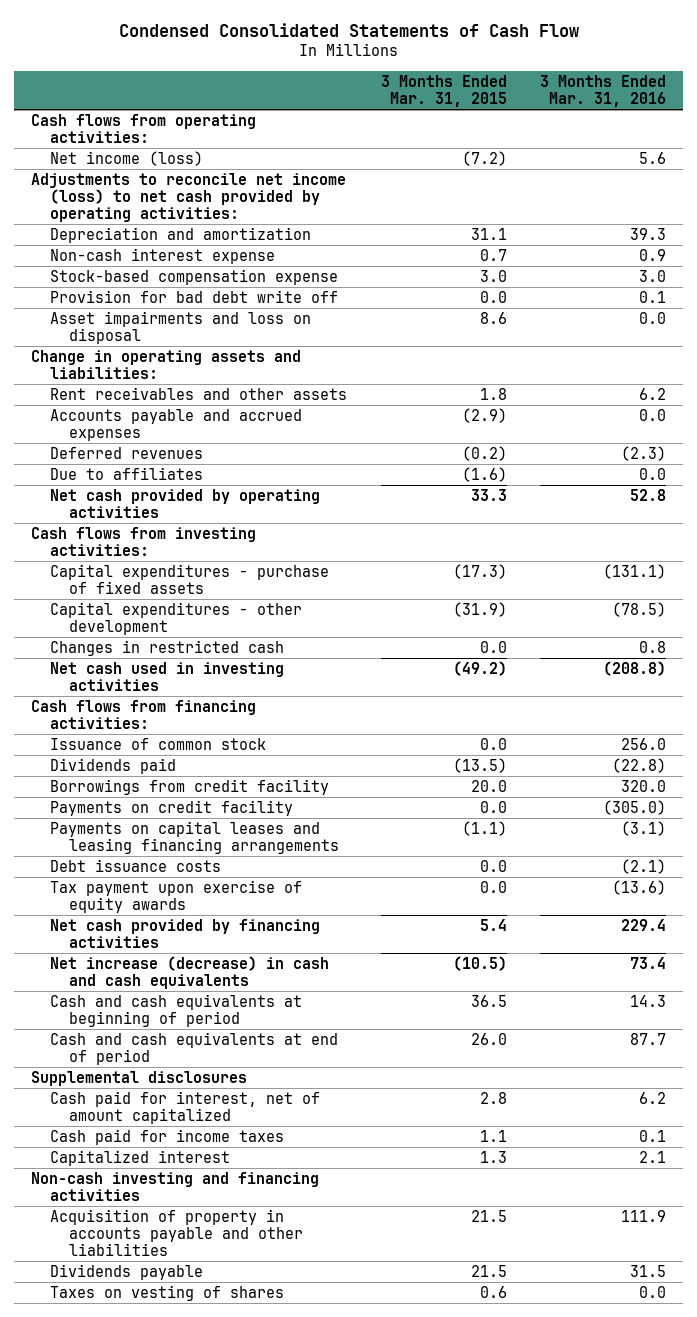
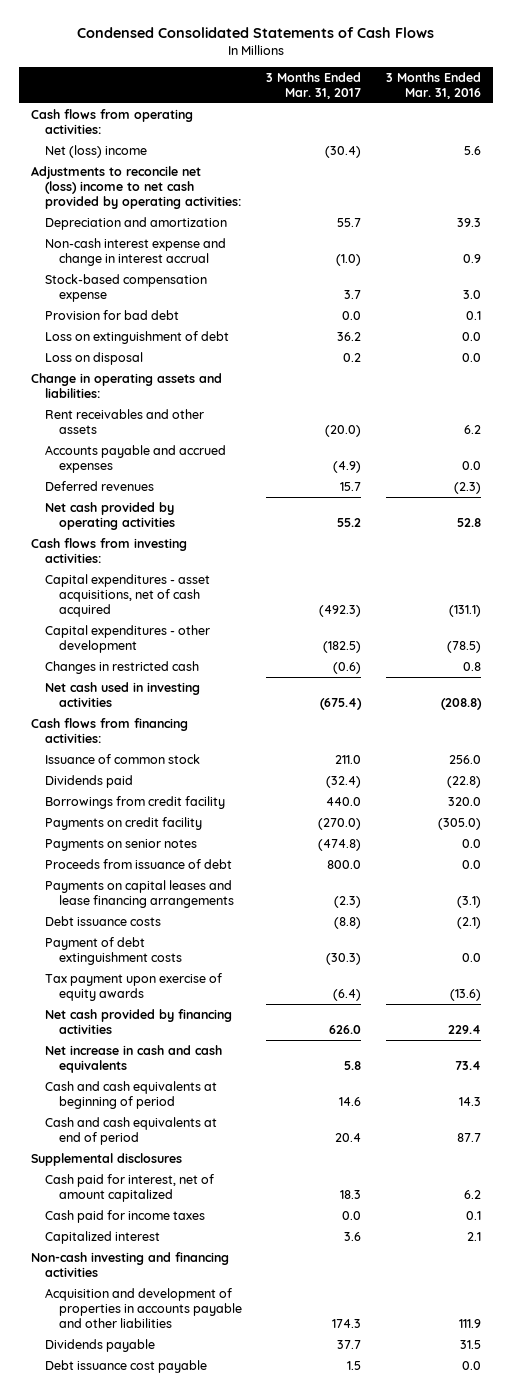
[118,22,579,37] Condensed Consolidated Statements of Cash Flow -> [76,26,434,38] Condensed Consolidated Statements of Cash Flows
[380,75,507,108] 3 Months Ended Mar. 31, 2015 -> none
none -> [266,71,362,99] 3 Months Ended Mar. 31, 2017
[49,150,203,166] Net income (loss) -> [44,144,147,158] Net (loss) income
[30,172,346,222] Adjustments to reconcile net income (loss) to net cash provided by operating activities: -> [30,165,241,209] Adjustments to reconcile net (loss) income to net cash provided by operating activities:
[49,247,275,264] Non-cash interest expense -> [44,237,226,266] Non-cash interest expense and change in interest accrual
[49,289,338,303] Provision for bad debt write off -> [44,309,179,320] Provision for bad debt
none -> [44,330,229,344] Loss on extinguishment of debt
[49,310,311,344] Asset impairments and loss on disposal -> [44,351,143,365] Loss on disposal
[49,466,203,480] Due to affiliates -> none
[49,563,329,594] Capital expenditures - purchase of fixed assets -> [44,573,210,617] Capital expenditures - asset acquisitions, net of cash acquired
none -> [44,838,197,851] Payments on senior notes
none -> [44,858,232,869] Proceeds from issuance of debt
[49,820,339,854] Payments on capital leases and leasing financing arrangements -> [44,879,234,908] Payments on capital leases and lease financing arrangements
none -> [44,936,182,965] Payment of debt extinguishment costs
[49,955,329,989] Net increase (decrease) in cash and cash equivalents -> [44,1044,222,1073] Net increase in cash and cash equivalents
[49,1208,303,1256] Acquisition of property in accounts payable and other liabilities -> [44,1287,242,1328] Acquisition and development of properties in accounts payable and other liabilities
[49,1284,284,1301] Taxes on vesting of shares -> none
none -> [44,1359,207,1373] Debt issuance cost payable

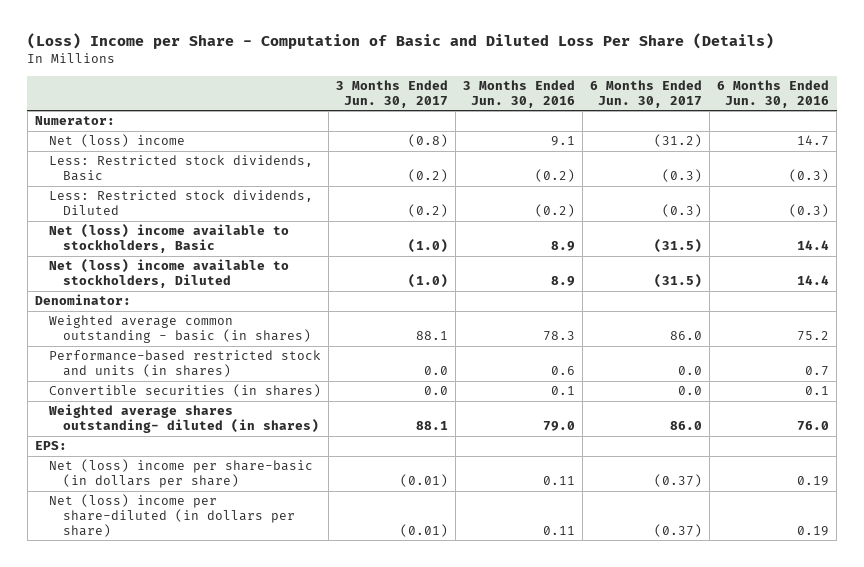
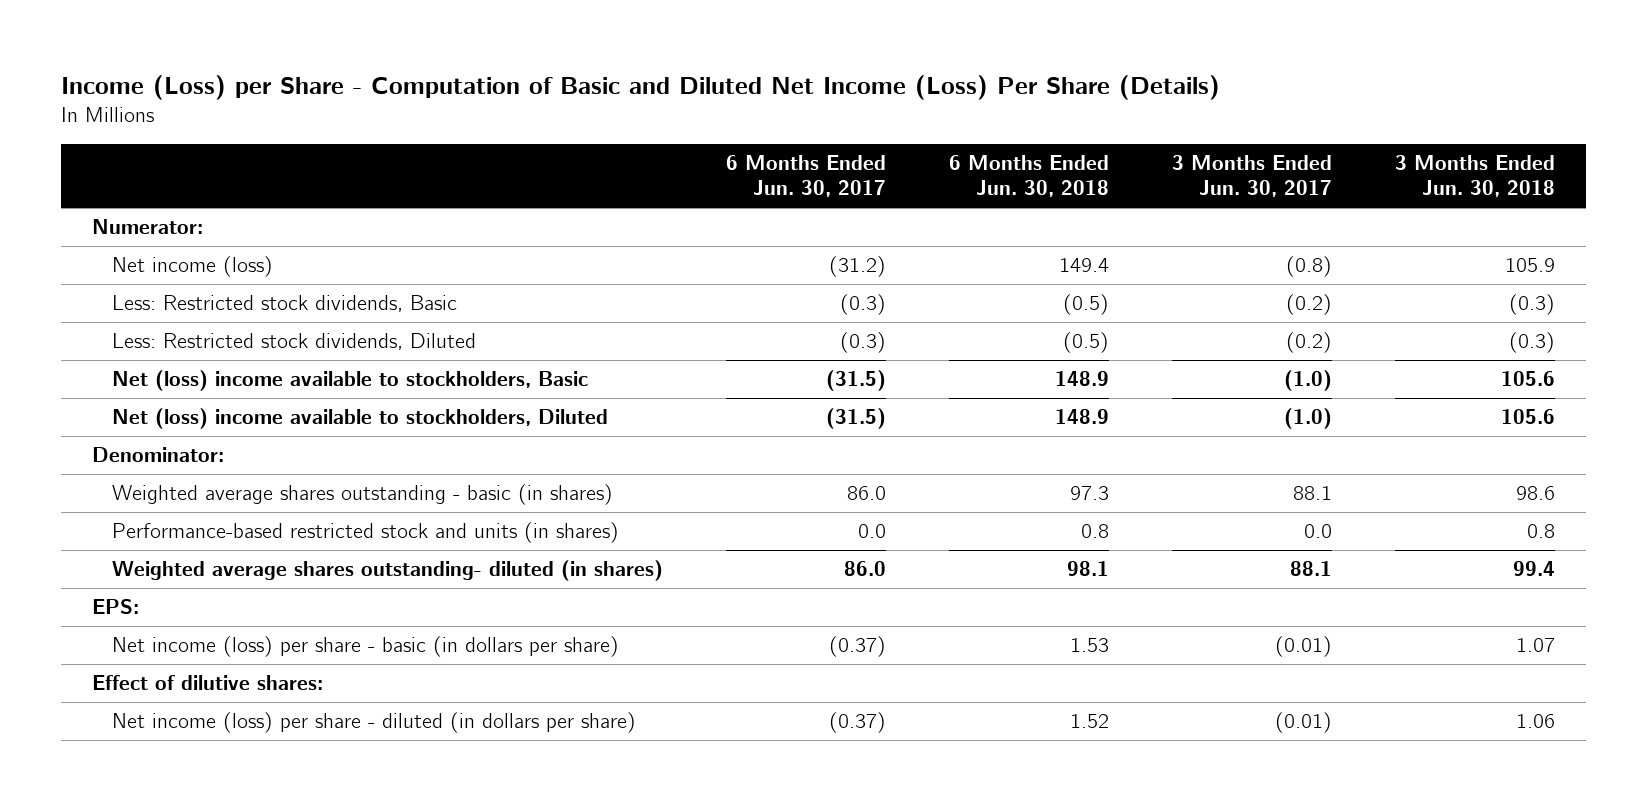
[27,33,775,50] (Loss) Income per Share - Computation of Basic and Diluted Loss Per Share (Details) -> [60,74,1220,100] Income (Loss) per Share - Computation of Basic and Diluted Net Income (Loss) Per Share (Details)
[463,79,576,108] 3 Months Ended Jun. 30, 2016 -> none
[717,79,830,108] 6 Months Ended Jun. 30, 2016 -> none
none -> [948,154,1109,198] 6 Months Ended Jun. 30, 2018
none -> [1394,154,1555,198] 3 Months Ended Jun. 30, 2018
[48,134,185,148] Net (loss) income -> [112,256,274,278] Net income (loss)
[48,315,311,343] Weighted average common outstanding - basic (in shares) -> [112,484,614,506] Weighted average shares outstanding - basic (in shares)
[48,384,321,398] Convertible securities (in shares) -> none
[48,459,313,488] Net (loss) income per share-basic (in dollars per share) -> [112,636,620,658] Net income (loss) per share - basic (in dollars per share)
none -> [92,675,324,691] Effect of dilutive shares:
[48,494,295,537] Net (loss) income per share-diluted (in dollars per share) -> [112,712,637,734] Net income (loss) per share - diluted (in dollars per share)

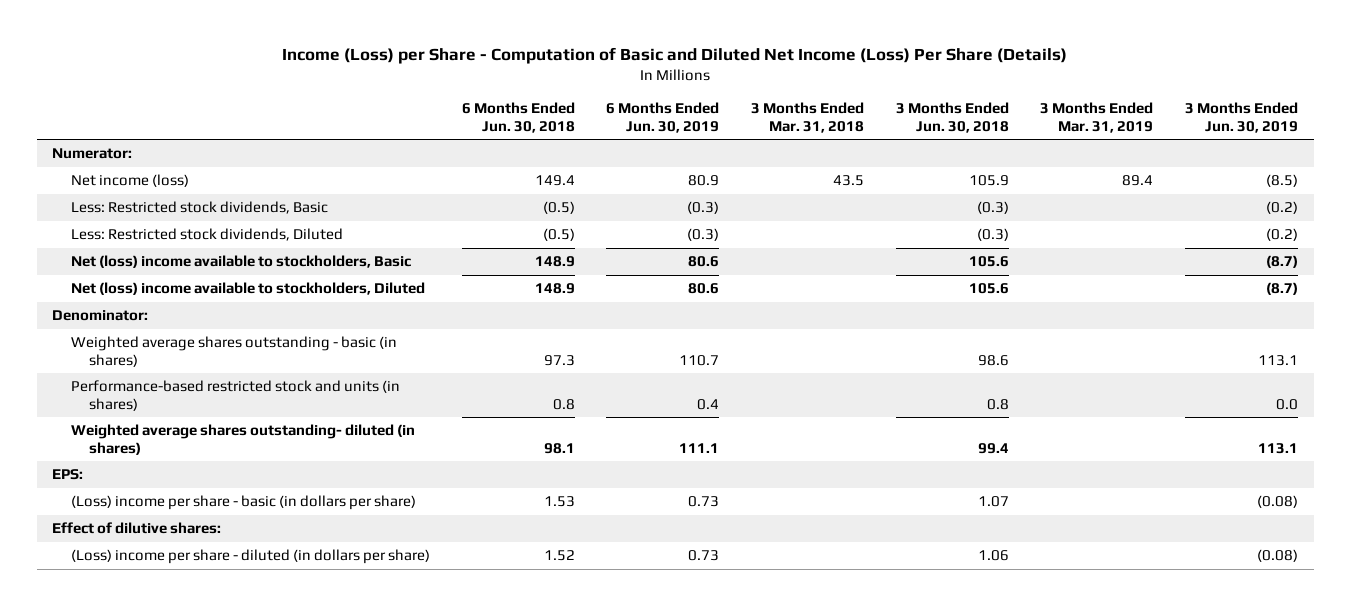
[726,154,887,198] 6 Months Ended Jun. 30, 2017 -> none
[1171,154,1332,198] 3 Months Ended Jun. 30, 2017 -> none
none -> [606,102,720,133] 6 Months Ended Jun. 30, 2019
none -> [750,102,864,133] 3 Months Ended Mar. 31, 2018
none -> [1040,102,1154,133] 3 Months Ended Mar. 31, 2019
none -> [1185,102,1299,133] 3 Months Ended Jun. 30, 2019
[112,636,620,658] Net income (loss) per share - basic (in dollars per share) -> [70,495,416,511] (Loss) income per share - basic (in dollars per share)
[112,712,637,734] Net income (loss) per share - diluted (in dollars per share) -> [70,549,430,565] (Loss) income per share - diluted (in dollars per share)

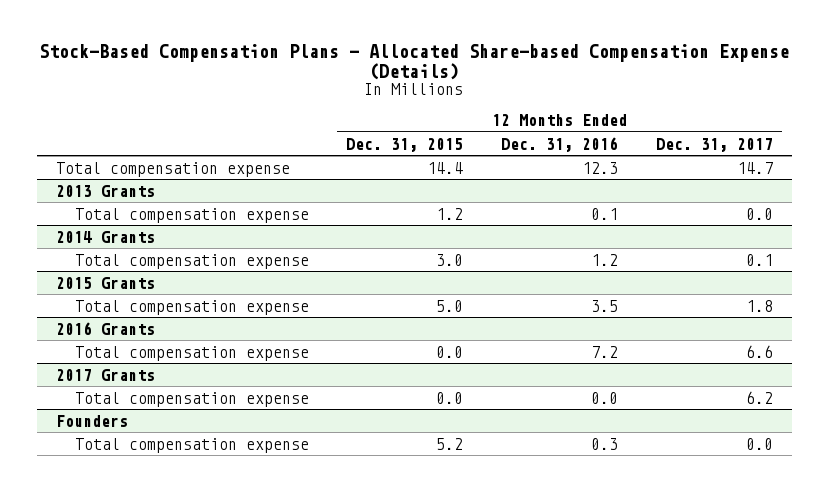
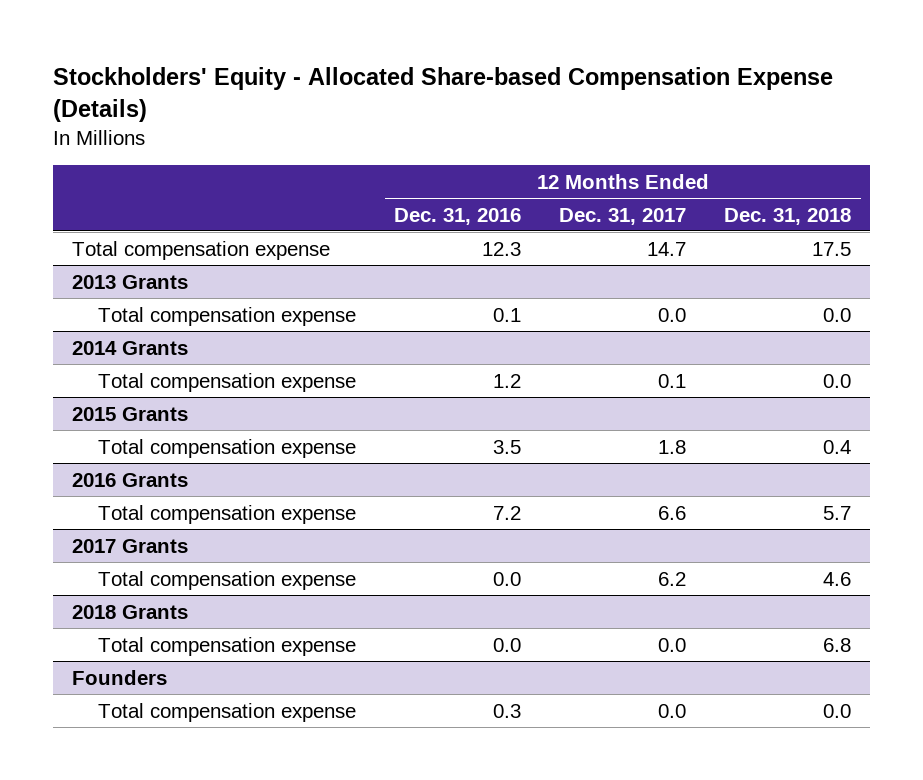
[39,43,790,80] Stock-Based Compensation Plans - Allocated Share-based Compensation Expense (Details) -> [52,66,833,122] Stockholders' Equity - Allocated Share-based Compensation Expense (Details)
[346,137,464,152] Dec. 31, 2015 -> none
none -> [724,207,852,225] Dec. 31, 2018
none -> [71,604,188,619] 2018 Grants
none -> [98,636,357,656] Total compensation expense

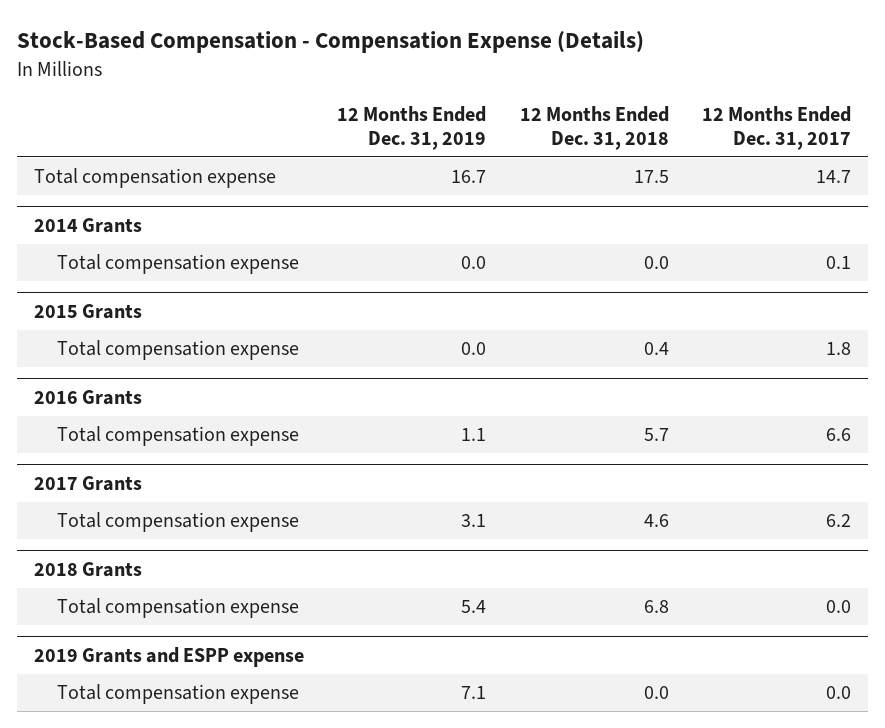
[52,66,833,122] Stockholders' Equity - Allocated Share-based Compensation Expense (Details) -> [17,31,645,54] Stock-Based Compensation - Compensation Expense (Details)
[394,207,522,225] Dec. 31, 2016 -> none
none -> [337,105,487,150] 12 Months Ended Dec. 31, 2019
[71,274,188,289] 2013 Grants -> none
[98,306,357,326] Total compensation expense -> none
[71,669,167,685] Founders -> none
none -> [33,647,304,668] 2019 Grants and ESPP expense

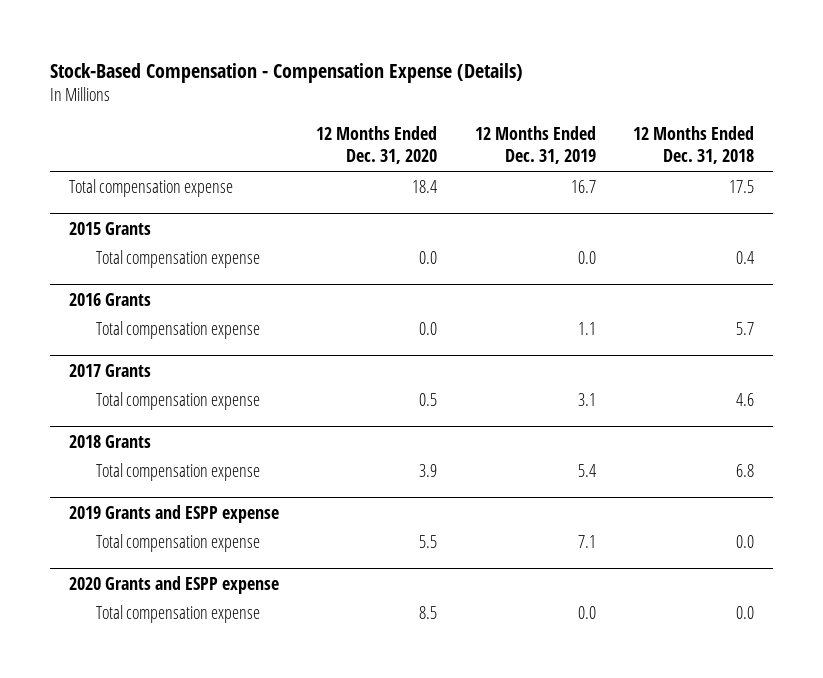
[702,105,852,150] 12 Months Ended Dec. 31, 2017 -> none
none -> [316,125,438,165] 12 Months Ended Dec. 31, 2020
[33,218,142,234] 2014 Grants -> none
[57,254,300,275] Total compensation expense -> none
none -> [68,575,279,594] 2020 Grants and ESPP expense
none -> [95,605,260,624] Total compensation expense

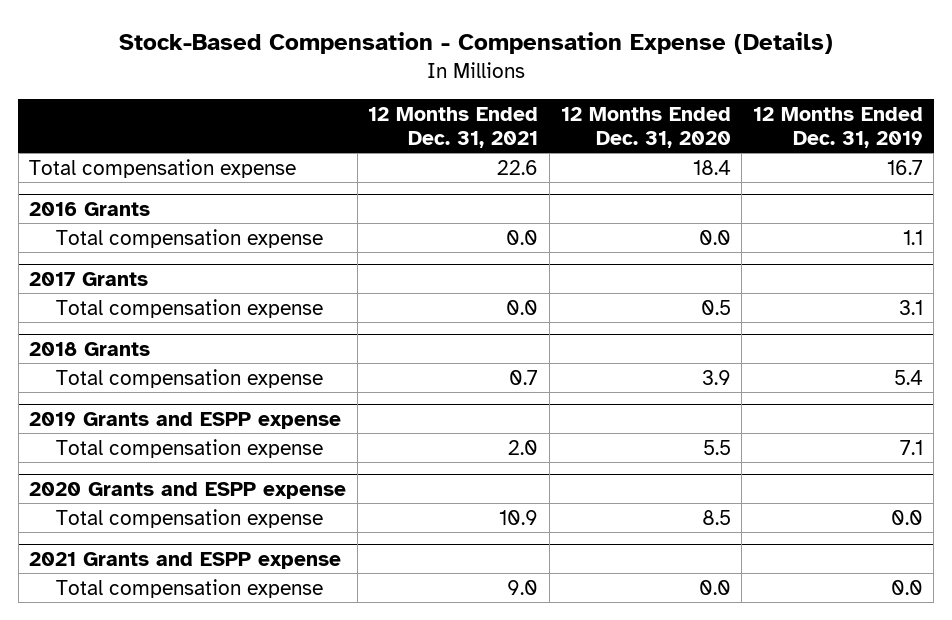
[632,125,754,165] 12 Months Ended Dec. 31, 2018 -> none
none -> [368,106,539,148] 12 Months Ended Dec. 31, 2021
[68,221,151,235] 2015 Grants -> none
[95,250,260,269] Total compensation expense -> none
none -> [29,551,342,569] 2021 Grants and ESPP expense
none -> [56,578,324,598] Total compensation expense

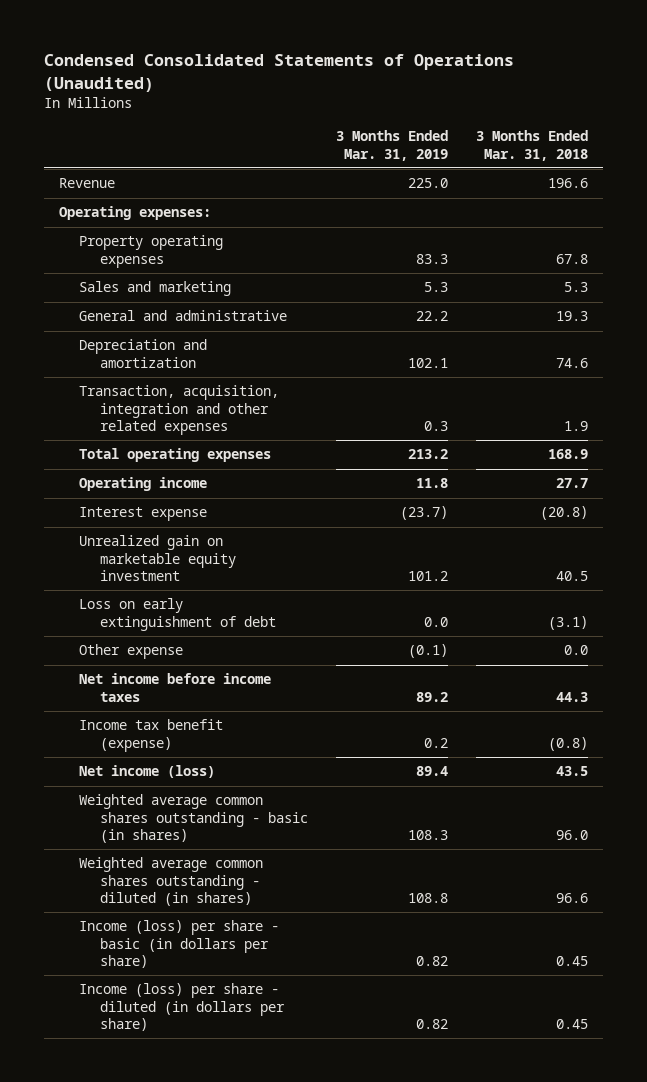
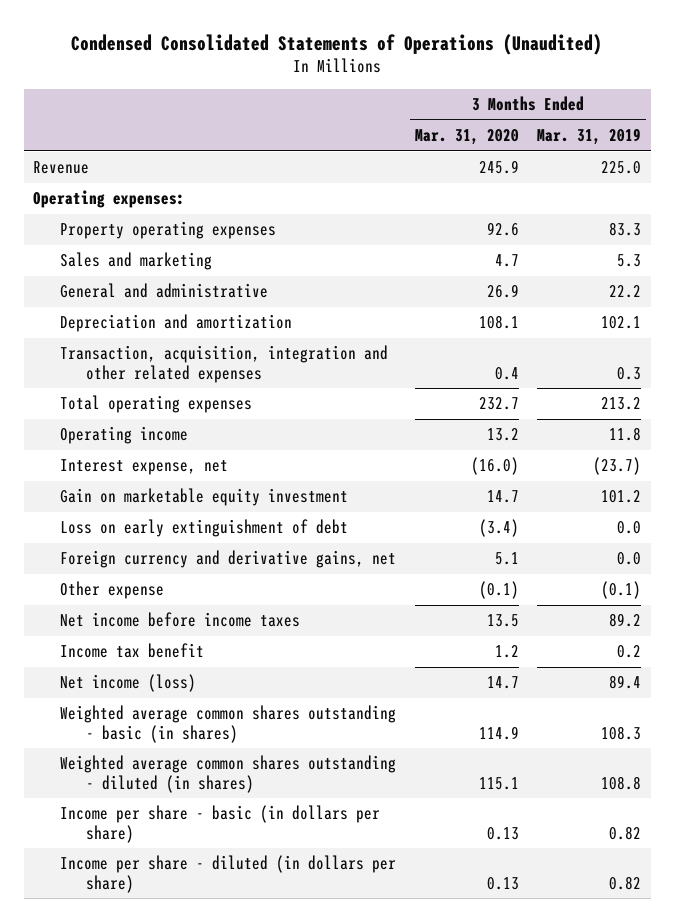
[476,130,589,161] 3 Months Ended Mar. 31, 2018 -> none
none -> [414,129,519,146] Mar. 31, 2020
[79,507,208,522] Interest expense -> [59,459,228,476] Interest expense, net
[79,535,237,582] Unrealized gain on marketable equity investment -> [59,488,348,507] Gain on marketable equity investment
none -> [59,550,396,569] Foreign currency and derivative gains, net
[79,719,224,752] Income tax benefit (expense) -> [59,643,204,659] Income tax benefit
[79,920,280,969] Income (loss) per share - basic (in dollars per share) -> [59,805,380,843] Income per share - basic (in dollars per share)
[79,983,286,1032] Income (loss) per share - diluted (in dollars per share) -> [59,855,396,893] Income per share - diluted (in dollars per share)

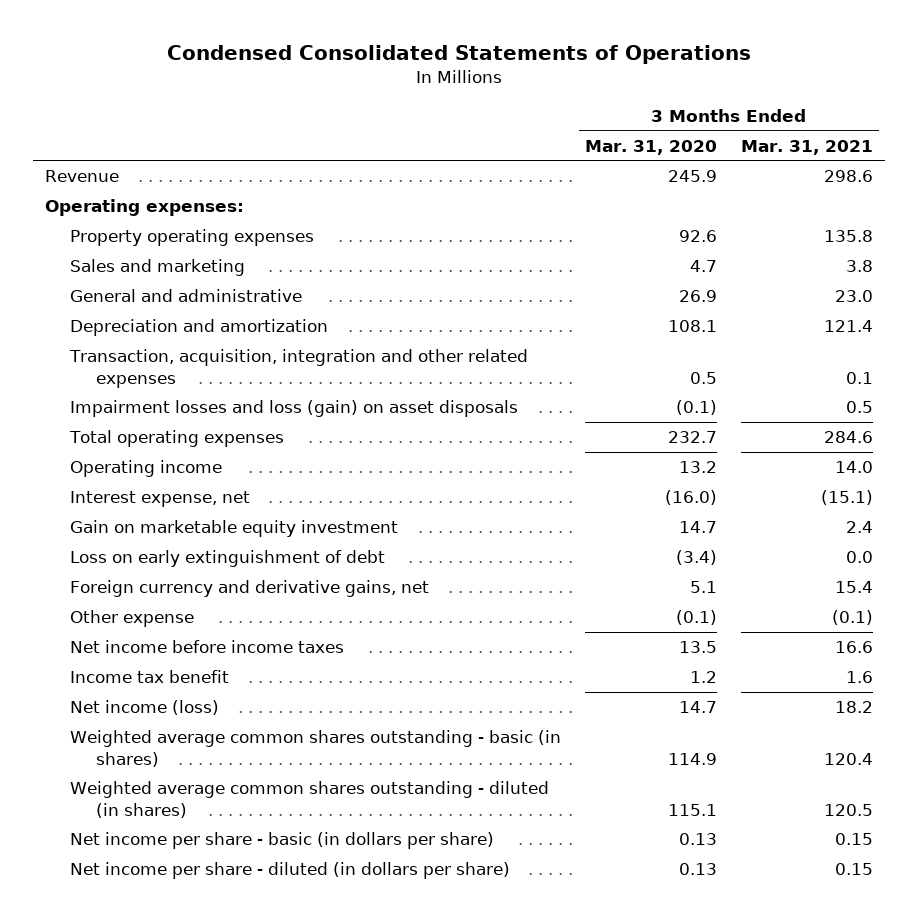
[71,33,603,55] Condensed Consolidated Statements of Operations (Unaudited) -> [167,45,752,65] Condensed Consolidated Statements of Operations
[537,128,642,146] Mar. 31, 2019 -> none
none -> [740,139,873,155] Mar. 31, 2021
[494,366,519,380] 0.4 -> [690,371,718,384] 0.5
none -> [70,400,519,418] Impairment losses and loss (gain) on asset disposals
[59,805,380,843] Income per share - basic (in dollars per share) -> [70,832,495,850] Net income per share - basic (in dollars per share)
[59,855,396,893] Income per share - diluted (in dollars per share) -> [70,862,511,880] Net income per share - diluted (in dollars per share)

